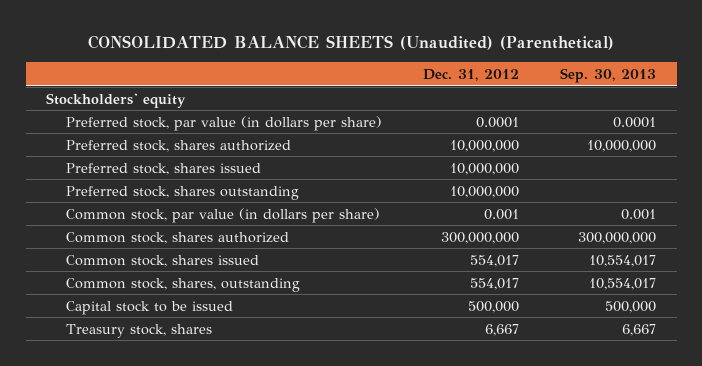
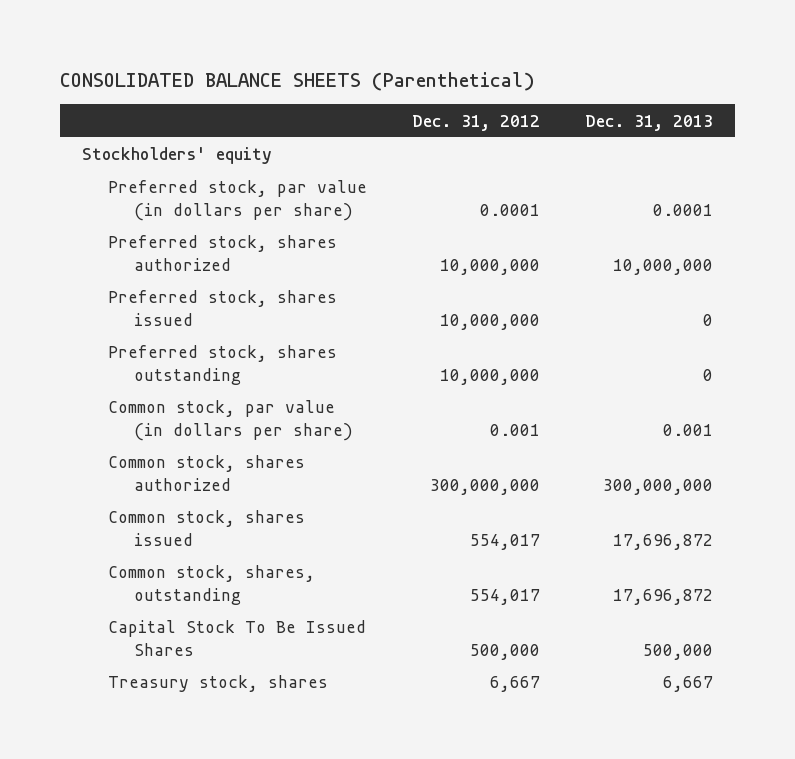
[88,34,615,50] CONSOLIDATED BALANCE SHEETS (Unaudited) (Parenthetical) -> [59,71,535,91] CONSOLIDATED BALANCE SHEETS (Parenthetical)
[560,67,657,83] Sep. 30, 2013 -> none
none -> [584,114,713,131] Dec. 31, 2013
[66,300,234,315] Capital stock to be issued -> [108,620,367,656] Capital Stock To Be Issued Shares

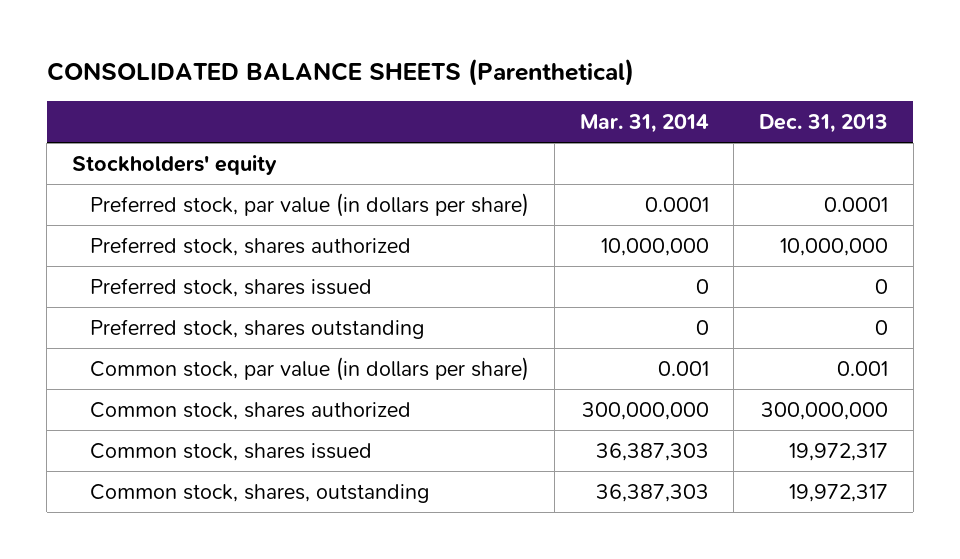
[411,114,540,131] Dec. 31, 2012 -> none
none -> [579,114,709,134] Mar. 31, 2014
[108,620,367,656] Capital Stock To Be Issued Shares -> none
[108,675,329,693] Treasury stock, shares -> none
[612,533,713,550] 17,696,872 -> [788,442,888,461] 19,972,317
[612,588,713,605] 17,696,872 -> [788,483,888,502] 19,972,317

